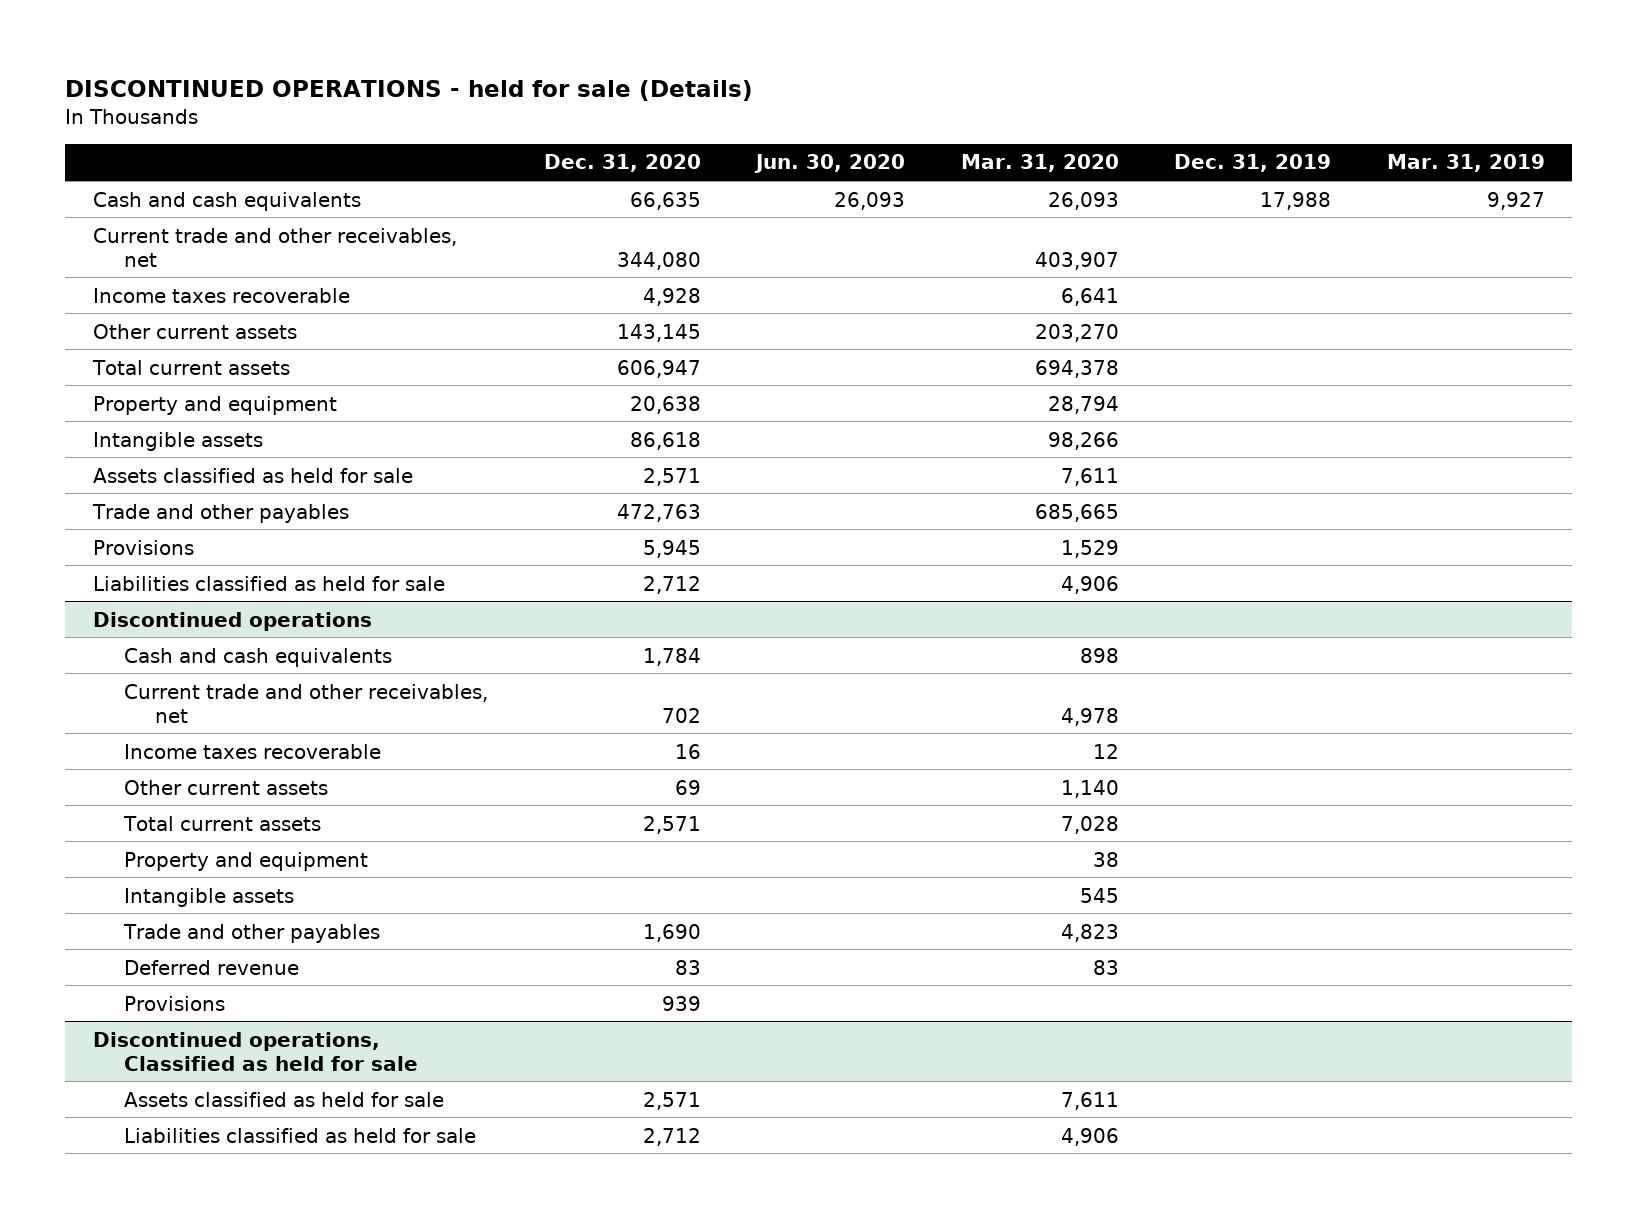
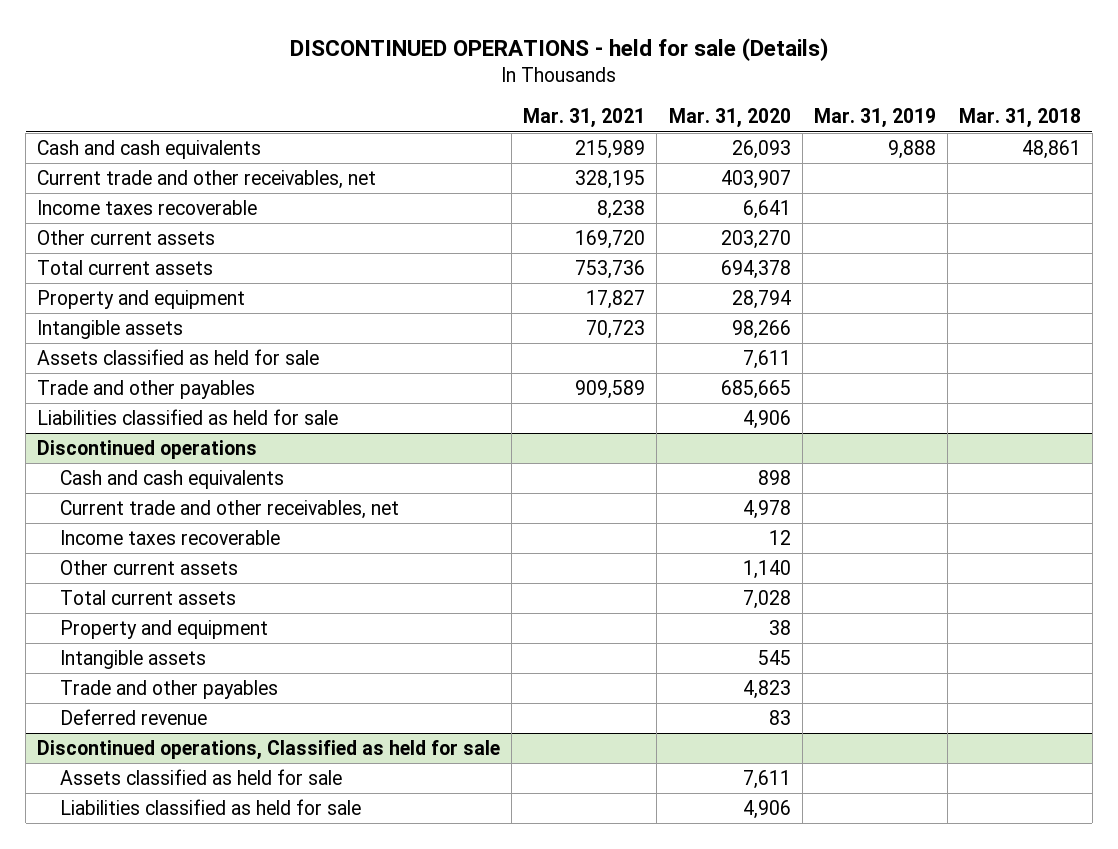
[543,154,701,173] Dec. 31, 2020 -> none
[754,154,906,174] Jun. 30, 2020 -> none
[1174,154,1332,173] Dec. 31, 2019 -> none
none -> [523,108,646,129] Mar. 31, 2021
none -> [958,108,1081,129] Mar. 31, 2018
[1486,191,1545,210] 9,927 -> [887,139,936,159] 9,888
[93,539,195,555] Provisions -> none
[124,995,226,1011] Provisions -> none

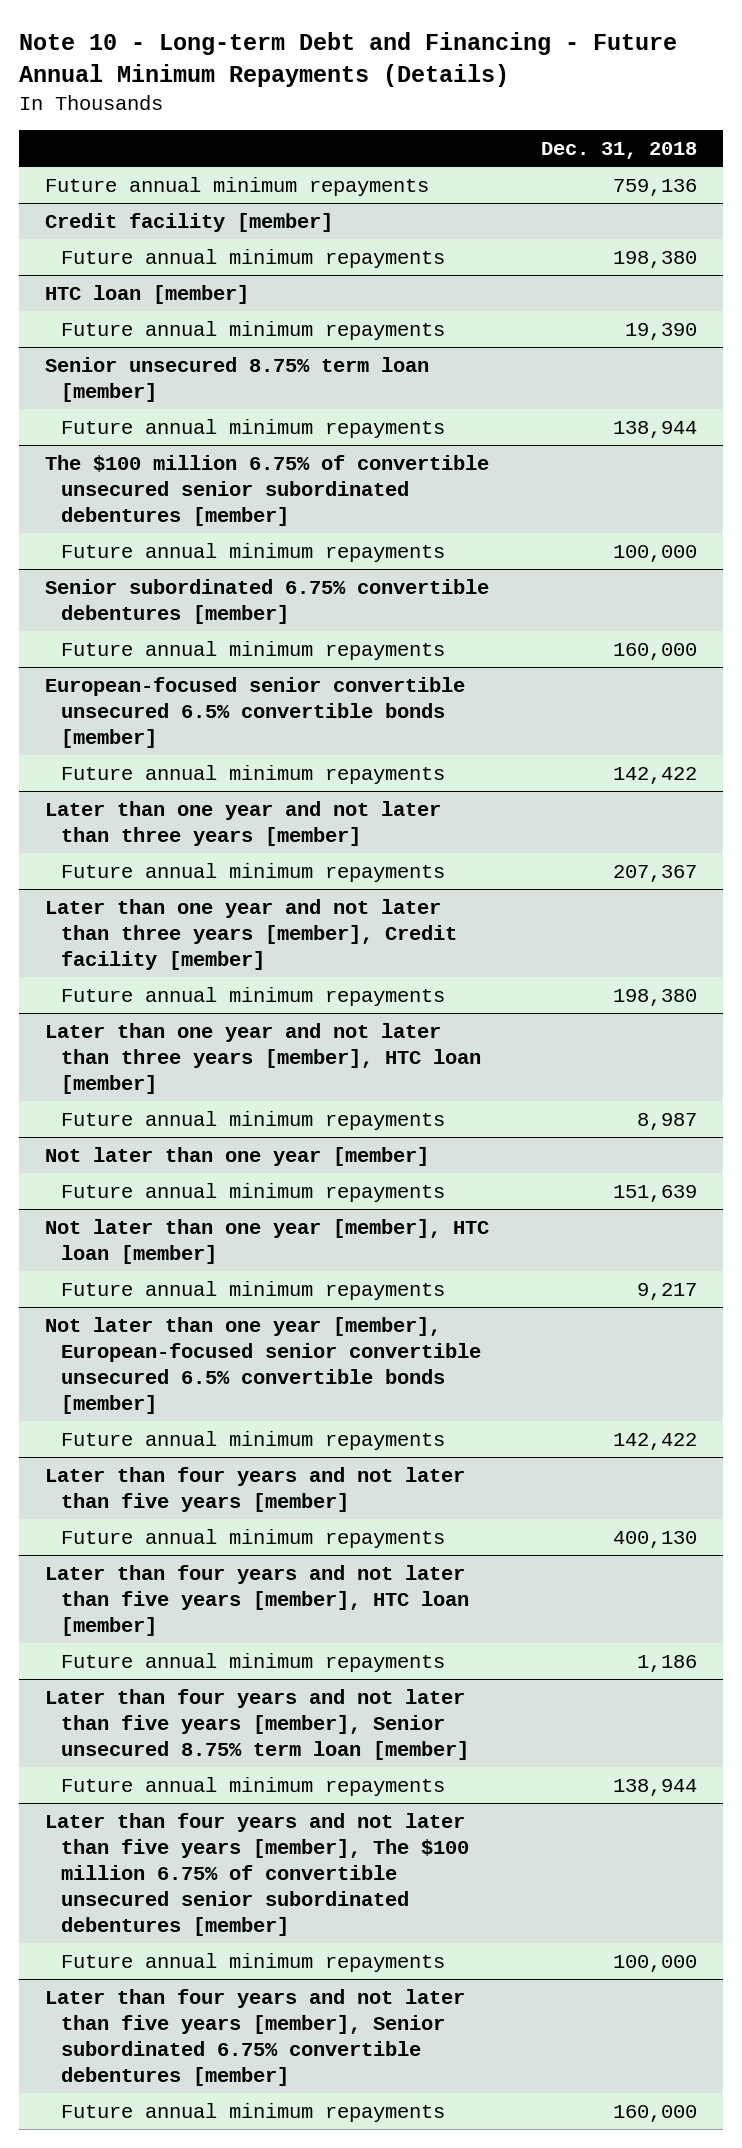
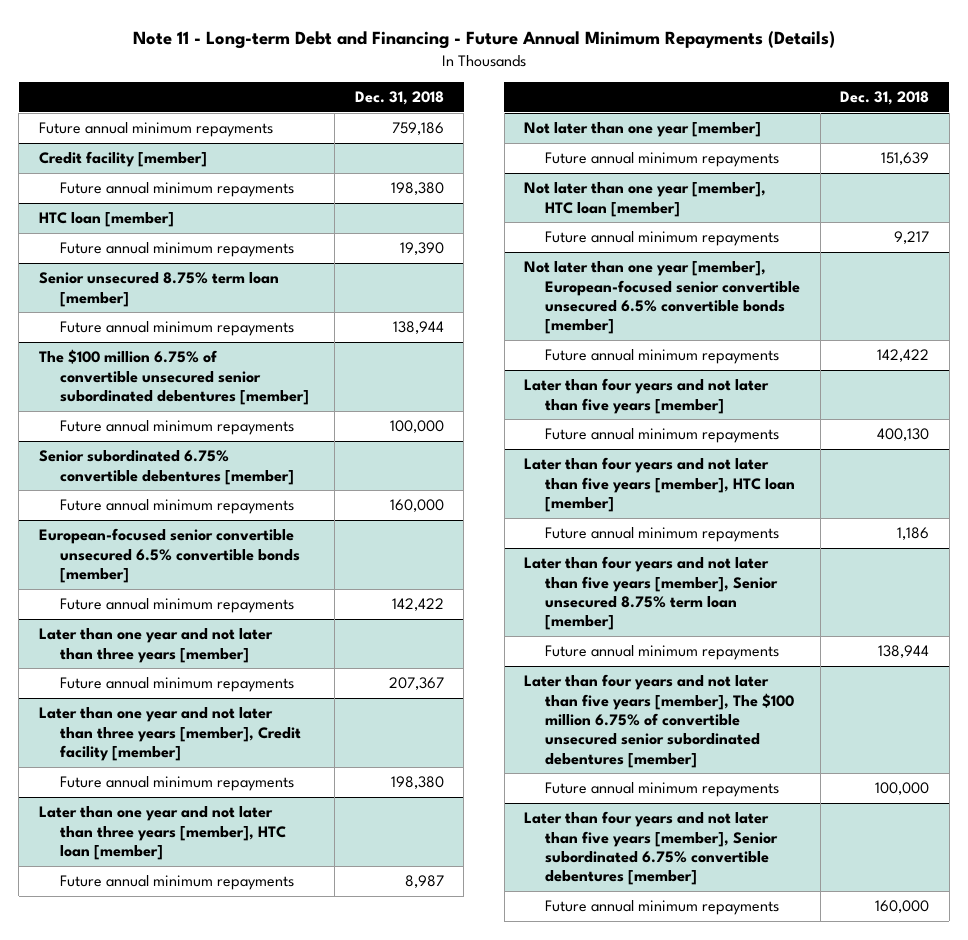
[18,32,677,88] Note 10 - Long-term Debt and Financing - Future Annual Minimum Repayments (Details) -> [132,30,835,49] Note 11 - Long-term Debt and Financing - Future Annual Minimum Repayments (Details)
[613,178,698,196] 759,136 -> [391,122,444,136] 759,186

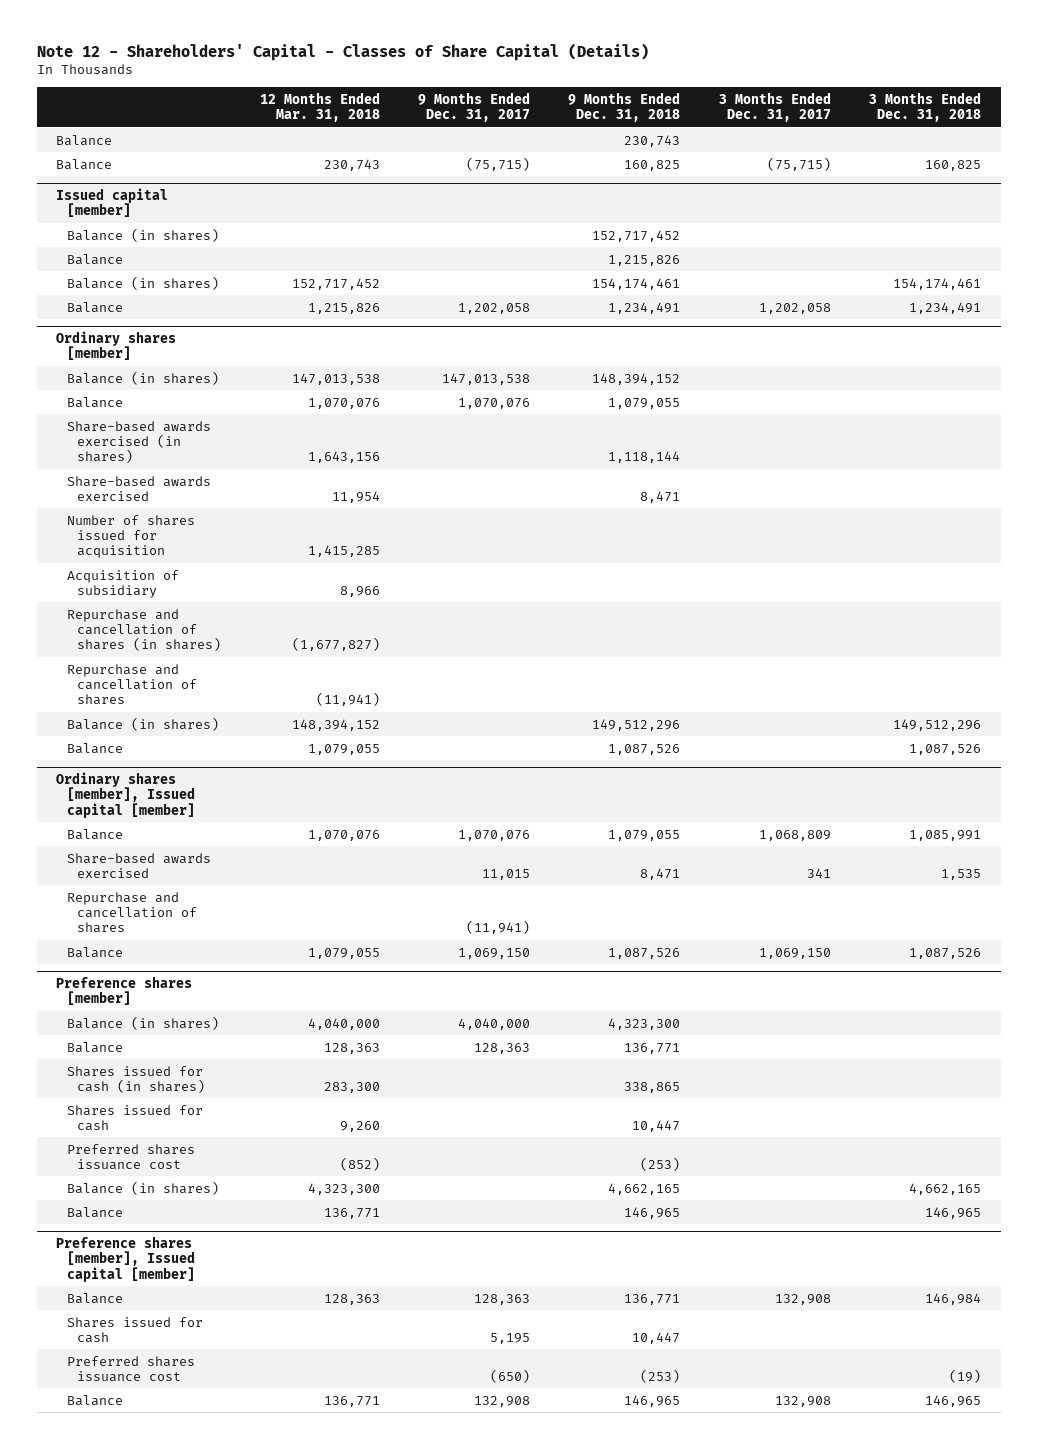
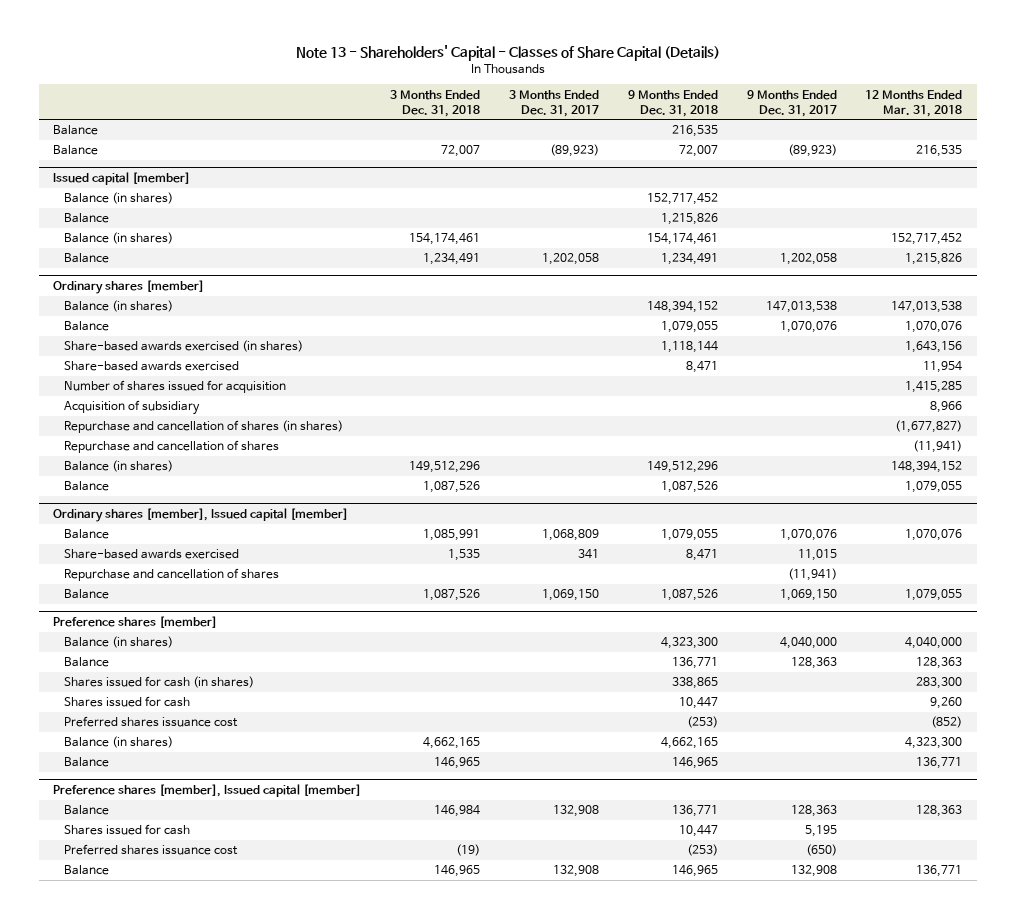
[37,42,650,61] Note 12 - Shareholders' Capital - Classes of Share Capital (Details) -> [295,45,720,62] Note 13 - Shareholders' Capital - Classes of Share Capital (Details)
[624,134,681,147] 230,743 -> [671,125,718,138] 216,535
[323,158,380,171] 230,743 -> [916,145,963,158] 216,535
[466,156,531,171] (75,715) -> [787,144,837,158] (89,923)
[624,159,681,171] 160,825 -> [678,145,718,158] 72,007
[766,156,831,171] (75,715) -> [549,144,599,158] (89,923)
[925,159,982,171] 160,825 -> [441,145,481,158] 72,007

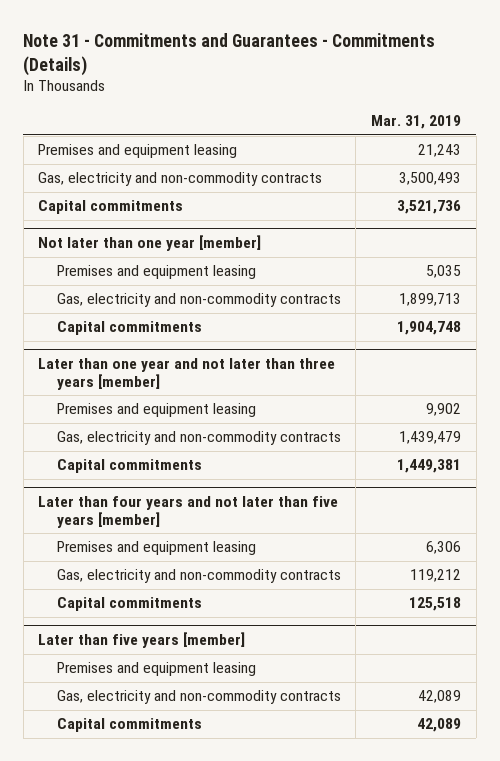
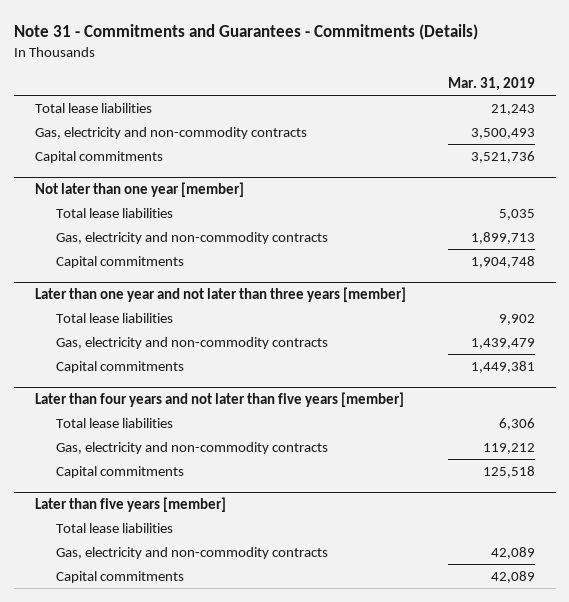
[38,144,238,159] Premises and equipment leasing -> [34,102,152,113] Total lease liabilities
[56,265,256,280] Premises and equipment leasing -> [55,207,173,218] Total lease liabilities
[56,403,256,418] Premises and equipment leasing -> [55,312,173,323] Total lease liabilities
[56,541,256,556] Premises and equipment leasing -> [55,417,173,428] Total lease liabilities
[56,662,256,677] Premises and equipment leasing -> [55,522,173,533] Total lease liabilities

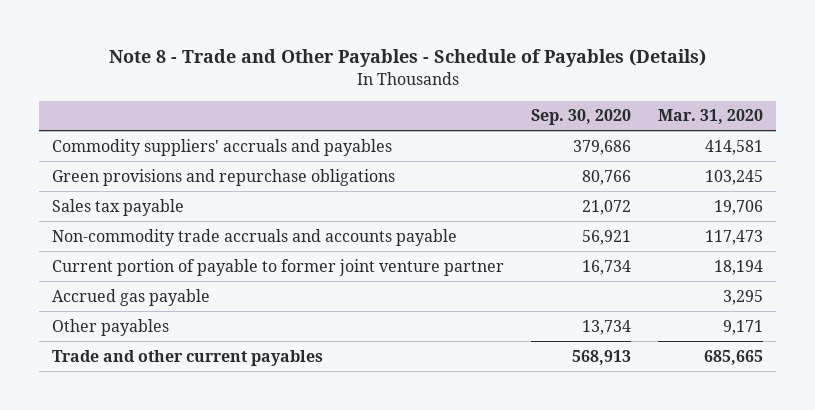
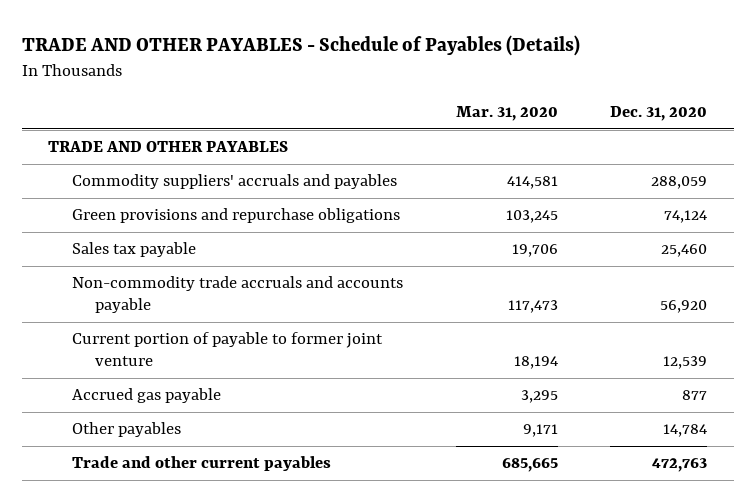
[108,49,706,68] Note 8 - Trade and Other Payables - Schedule of Payables (Details) -> [22,34,581,56] TRADE AND OTHER PAYABLES - Schedule of Payables (Details)
[531,109,632,126] Sep. 30, 2020 -> none
none -> [610,105,708,121] Dec. 31, 2020
none -> [48,141,289,153] TRADE AND OTHER PAYABLES
[52,258,505,276] Current portion of payable to former joint venture partner -> [71,332,383,367] Current portion of payable to former joint venture

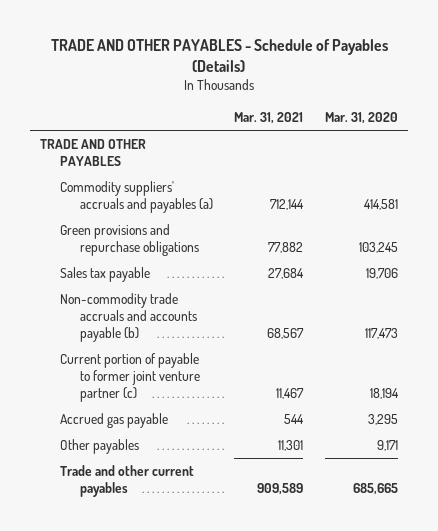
[610,105,708,121] Dec. 31, 2020 -> none
none -> [234,111,304,124] Mar. 31, 2021
[71,174,397,190] Commodity suppliers' accruals and payables -> [60,181,214,214] Commodity suppliers' accruals and payables (a)
[71,276,403,314] Non-commodity trade accruals and accounts payable -> [60,293,198,343] Non-commodity trade accruals and accounts payable (b)
[71,332,383,367] Current portion of payable to former joint venture -> [60,353,201,403] Current portion of payable to former joint venture partner (c)

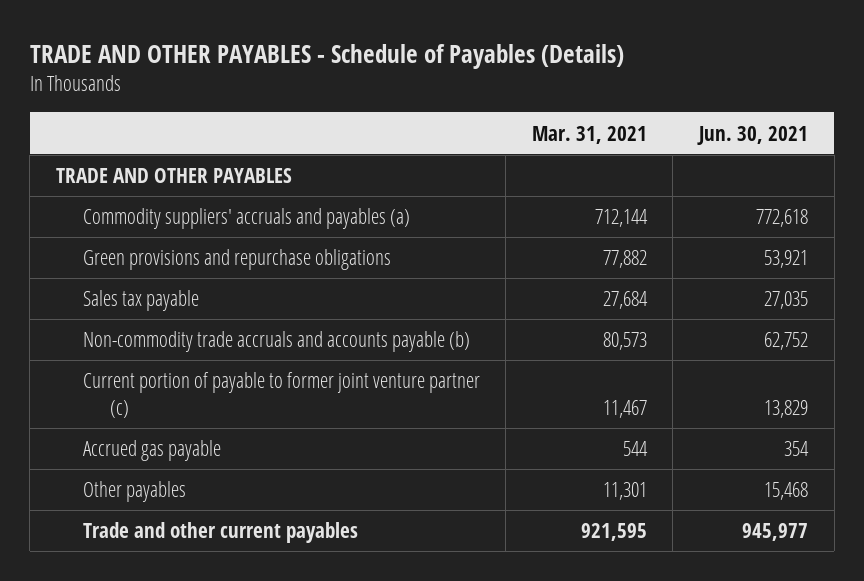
[324,111,398,124] Mar. 31, 2020 -> none
none -> [697,125,809,145] Jun. 30, 2021
[267,328,305,340] 68,567 -> [602,332,647,351] 80,573
[257,483,304,496] 909,589 -> [580,523,647,542] 921,595

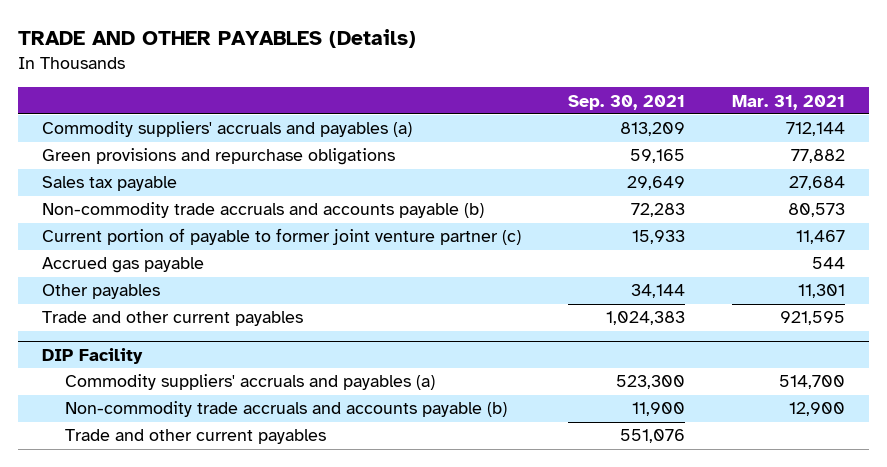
[29,43,624,69] TRADE AND OTHER PAYABLES - Schedule of Payables (Details) -> [17,29,416,49] TRADE AND OTHER PAYABLES (Details)
[697,125,809,145] Jun. 30, 2021 -> none
none -> [567,94,685,110] Sep. 30, 2021
[56,168,293,184] TRADE AND OTHER PAYABLES -> none
none -> [41,347,143,364] DIP Facility
none -> [64,374,435,391] Commodity suppliers' accruals and payables (a)
none -> [64,401,507,418] Non-commodity trade accruals and accounts payable (b)
none -> [64,429,326,445] Trade and other current payables

